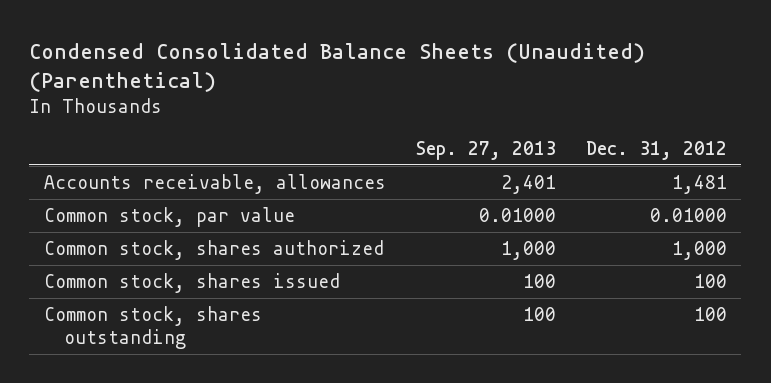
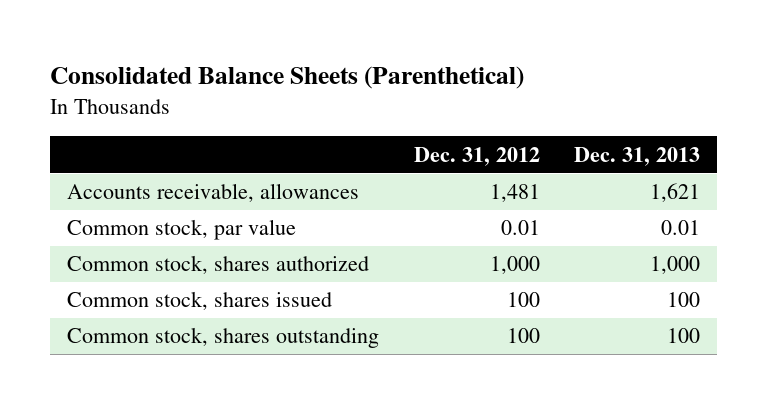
[29,42,646,92] Condensed Consolidated Balance Sheets (Unaudited) (Parenthetical) -> [49,66,524,90] Consolidated Balance Sheets (Parenthetical)
[415,140,556,160] Sep. 27, 2013 -> none
none -> [573,146,700,166] Dec. 31, 2013
[649,207,727,222] 0.01000 -> [500,220,540,236] 0.01

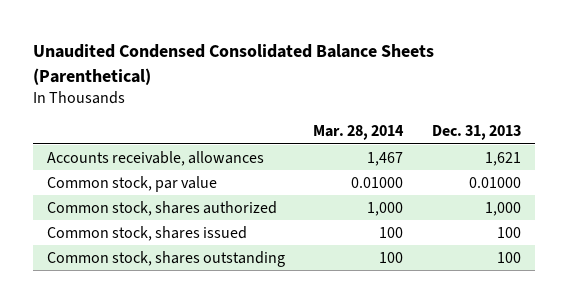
[49,66,524,90] Consolidated Balance Sheets (Parenthetical) -> [32,44,434,85] Unaudited Condensed Consolidated Balance Sheets (Parenthetical)
[413,146,540,166] Dec. 31, 2012 -> none
none -> [313,125,405,141] Mar. 28, 2014
[660,220,700,236] 0.01 -> [468,176,521,188] 0.01000

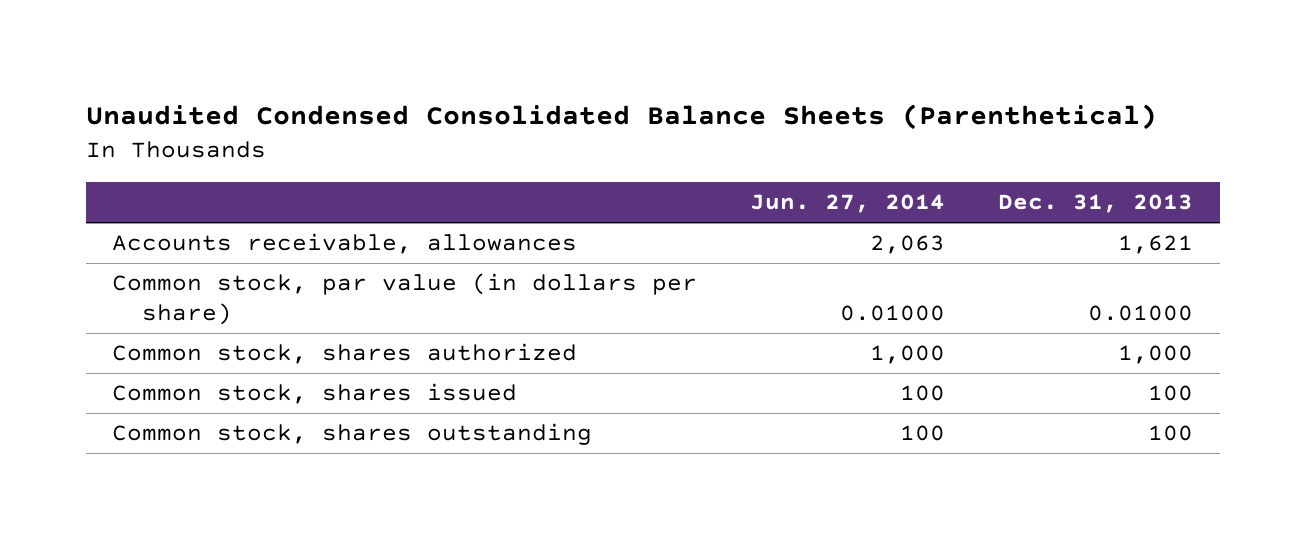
[313,125,405,141] Mar. 28, 2014 -> none
none -> [750,194,946,214] Jun. 27, 2014
[46,175,217,192] Common stock, par value -> [112,273,698,325] Common stock, par value (in dollars per share)

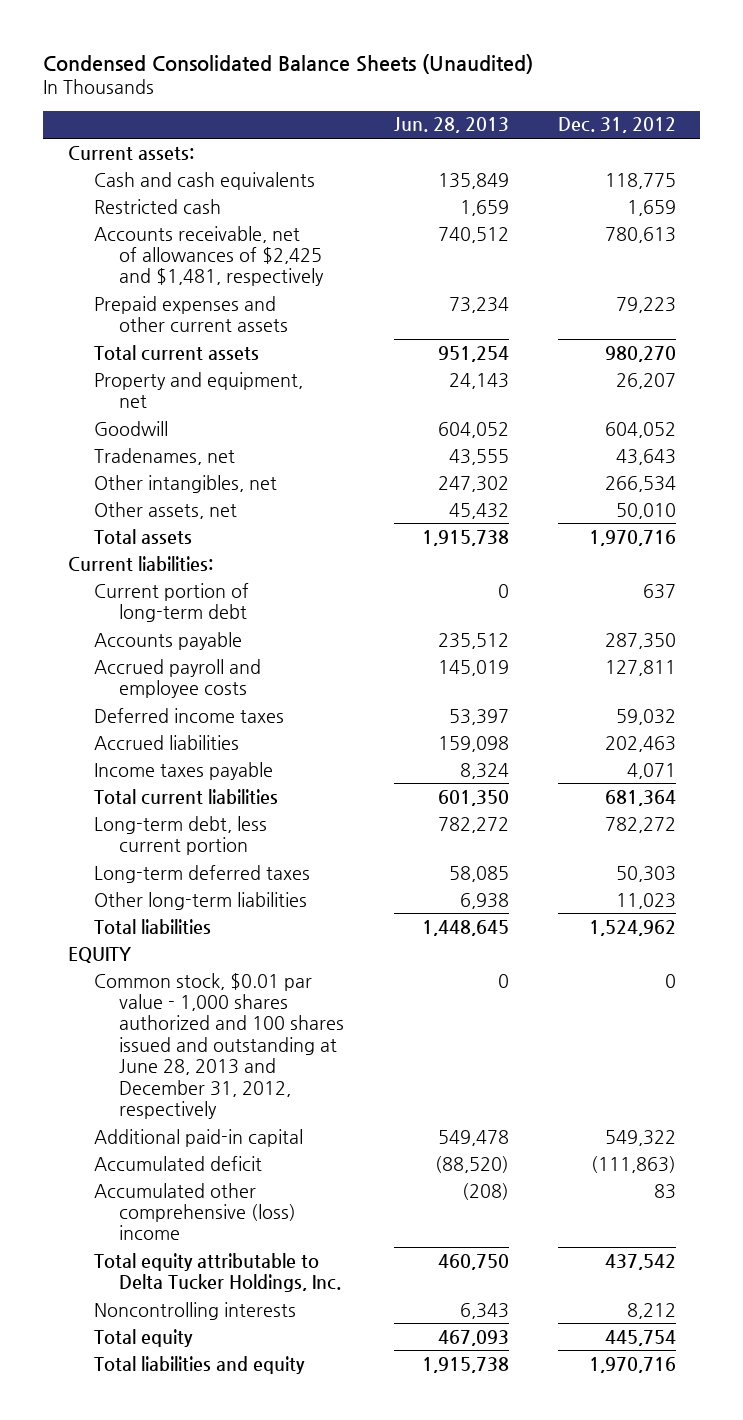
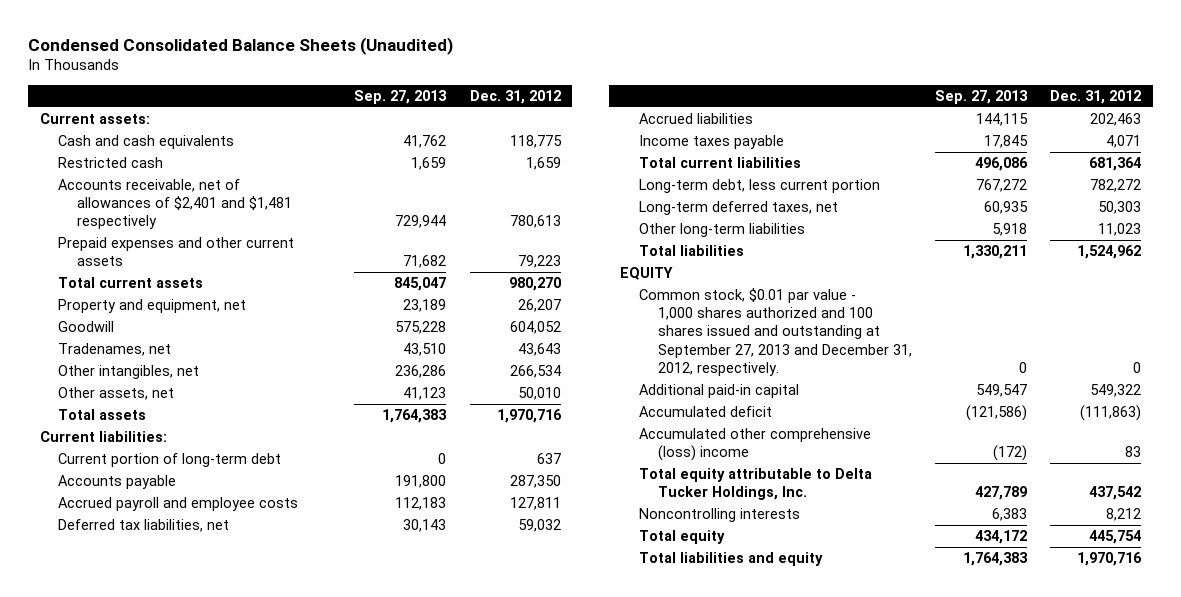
[393,117,509,134] Jun. 28, 2013 -> none
none -> [354,90,448,105] Sep. 27, 2013
[93,225,325,287] Accounts receivable, net of allowances of $2,425 and $1,481, respectively -> [58,179,293,230] Accounts receivable, net of allowances of $2,401 and $1,481 respectively
[93,707,284,723] Deferred income taxes -> [58,519,230,533] Deferred tax liabilities, net
[93,864,310,883] Long-term deferred taxes -> [639,201,839,216] Long-term deferred taxes, net
[93,972,345,1119] Common stock, $0.01 par value - 1,000 shares authorized and 100 shares issued and outstanding at June 28, 2013 and December 31, 2012, respectively -> [639,288,912,376] Common stock, $0.01 par value - 1,000 shares authorized and 100 shares issued and outstanding at September 27, 2013 and December 31, 2012, respectively.

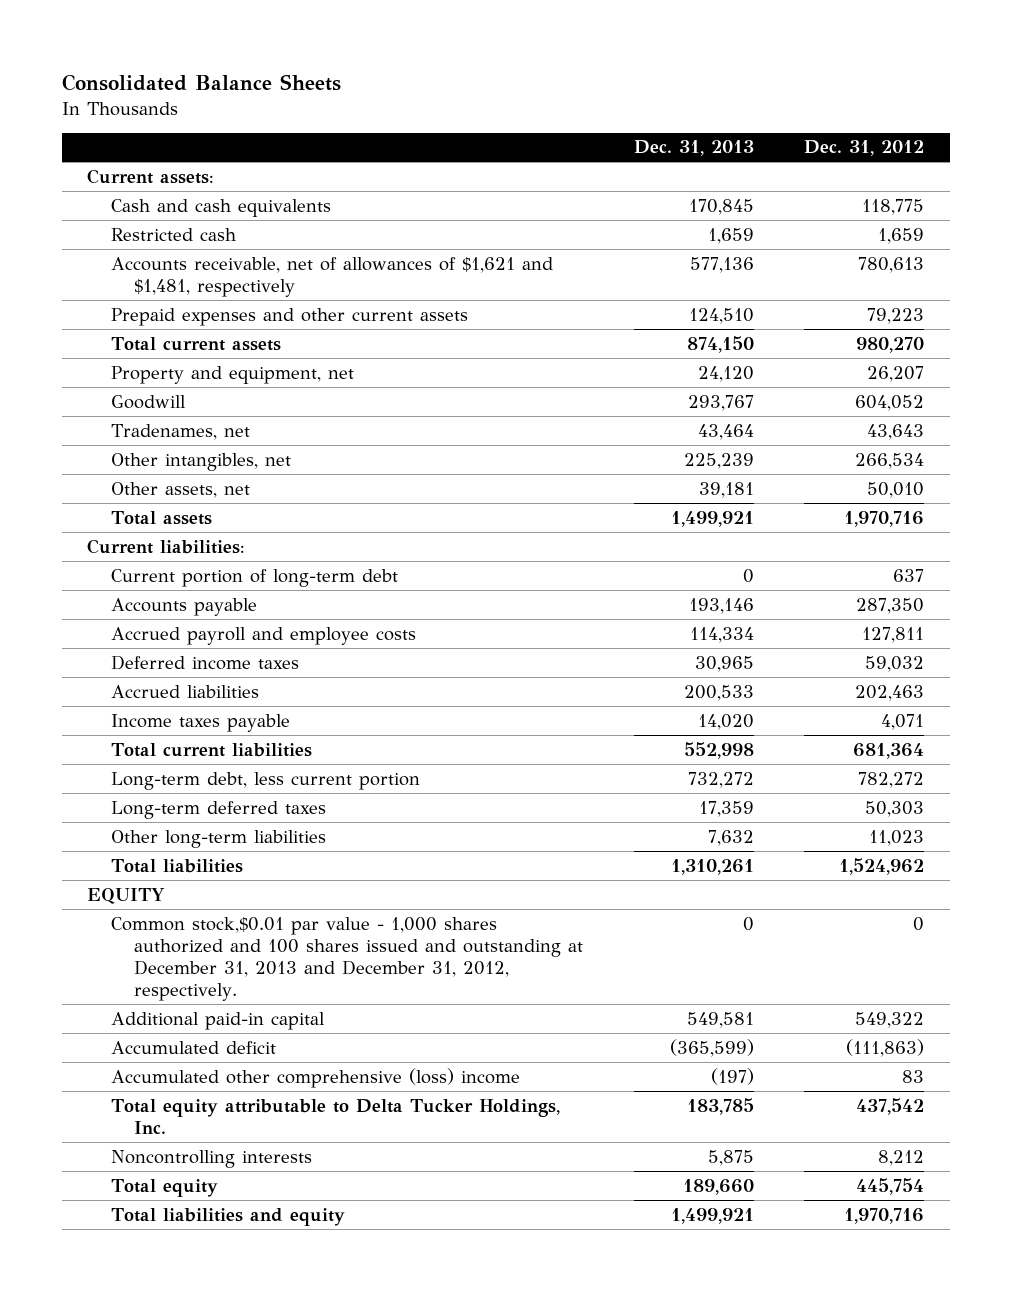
[27,36,453,55] Condensed Consolidated Balance Sheets (Unaudited) -> [61,73,341,91] Consolidated Balance Sheets
[354,90,448,105] Sep. 27, 2013 -> none
none -> [633,140,754,157] Dec. 31, 2013
[58,179,293,230] Accounts receivable, net of allowances of $2,401 and $1,481 respectively -> [110,256,553,297] Accounts receivable, net of allowances of $1,621 and $1,481, respectively
[58,519,230,533] Deferred tax liabilities, net -> [110,654,299,670] Deferred income taxes
[639,201,839,216] Long-term deferred taxes, net -> [110,800,326,819] Long-term deferred taxes
[639,288,912,376] Common stock, $0.01 par value - 1,000 shares authorized and 100 shares issued and outstanding at September 27, 2013 and December 31, 2012, respectively. -> [110,916,584,1001] Common stock,$0.01 par value - 1,000 shares authorized and 100 shares issued and outstanding at December 31, 2013 and December 31, 2012, respectively.

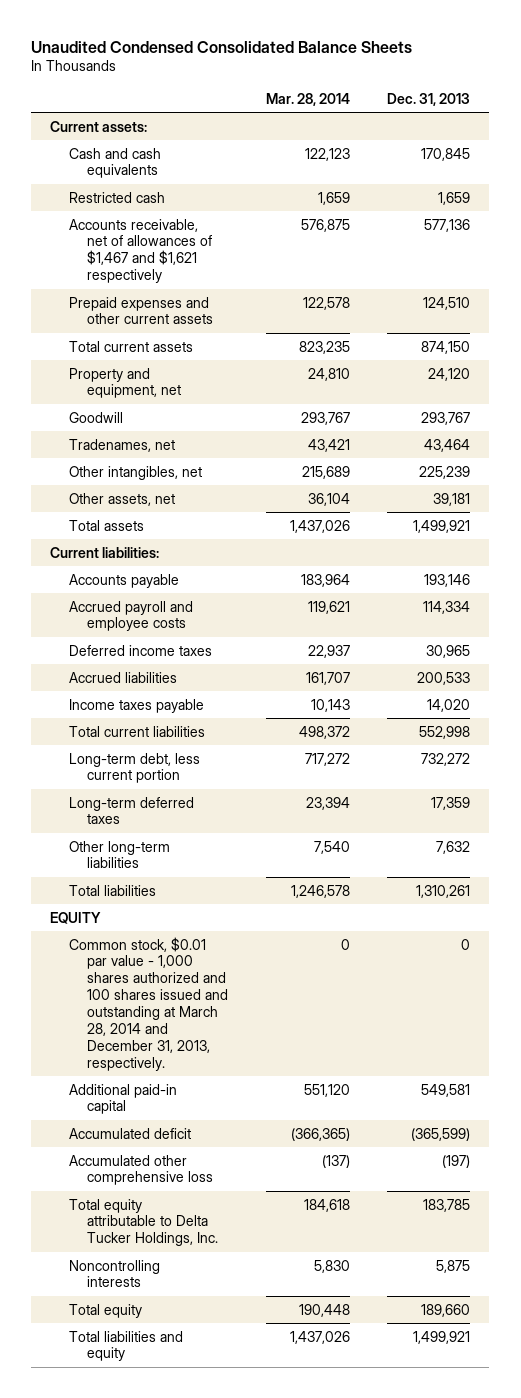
[61,73,341,91] Consolidated Balance Sheets -> [31,40,413,53] Unaudited Condensed Consolidated Balance Sheets
[804,140,925,157] Dec. 31, 2012 -> none
none -> [265,92,350,106] Mar. 28, 2014
[110,256,553,297] Accounts receivable, net of allowances of $1,621 and $1,481, respectively -> [68,218,213,284] Accounts receivable, net of allowances of $1,467 and $1,621 respectively
[110,568,398,587] Current portion of long-term debt -> none
[110,916,584,1001] Common stock,$0.01 par value - 1,000 shares authorized and 100 shares issued and outstanding at December 31, 2013 and December 31, 2012, respectively. -> [68,936,229,1071] Common stock, $0.01 par value - 1,000 shares authorized and 100 shares issued and outstanding at March 28, 2014 and December 31, 2013, respectively.
[110,1067,520,1088] Accumulated other comprehensive (loss) income -> [68,1154,214,1186] Accumulated other comprehensive loss

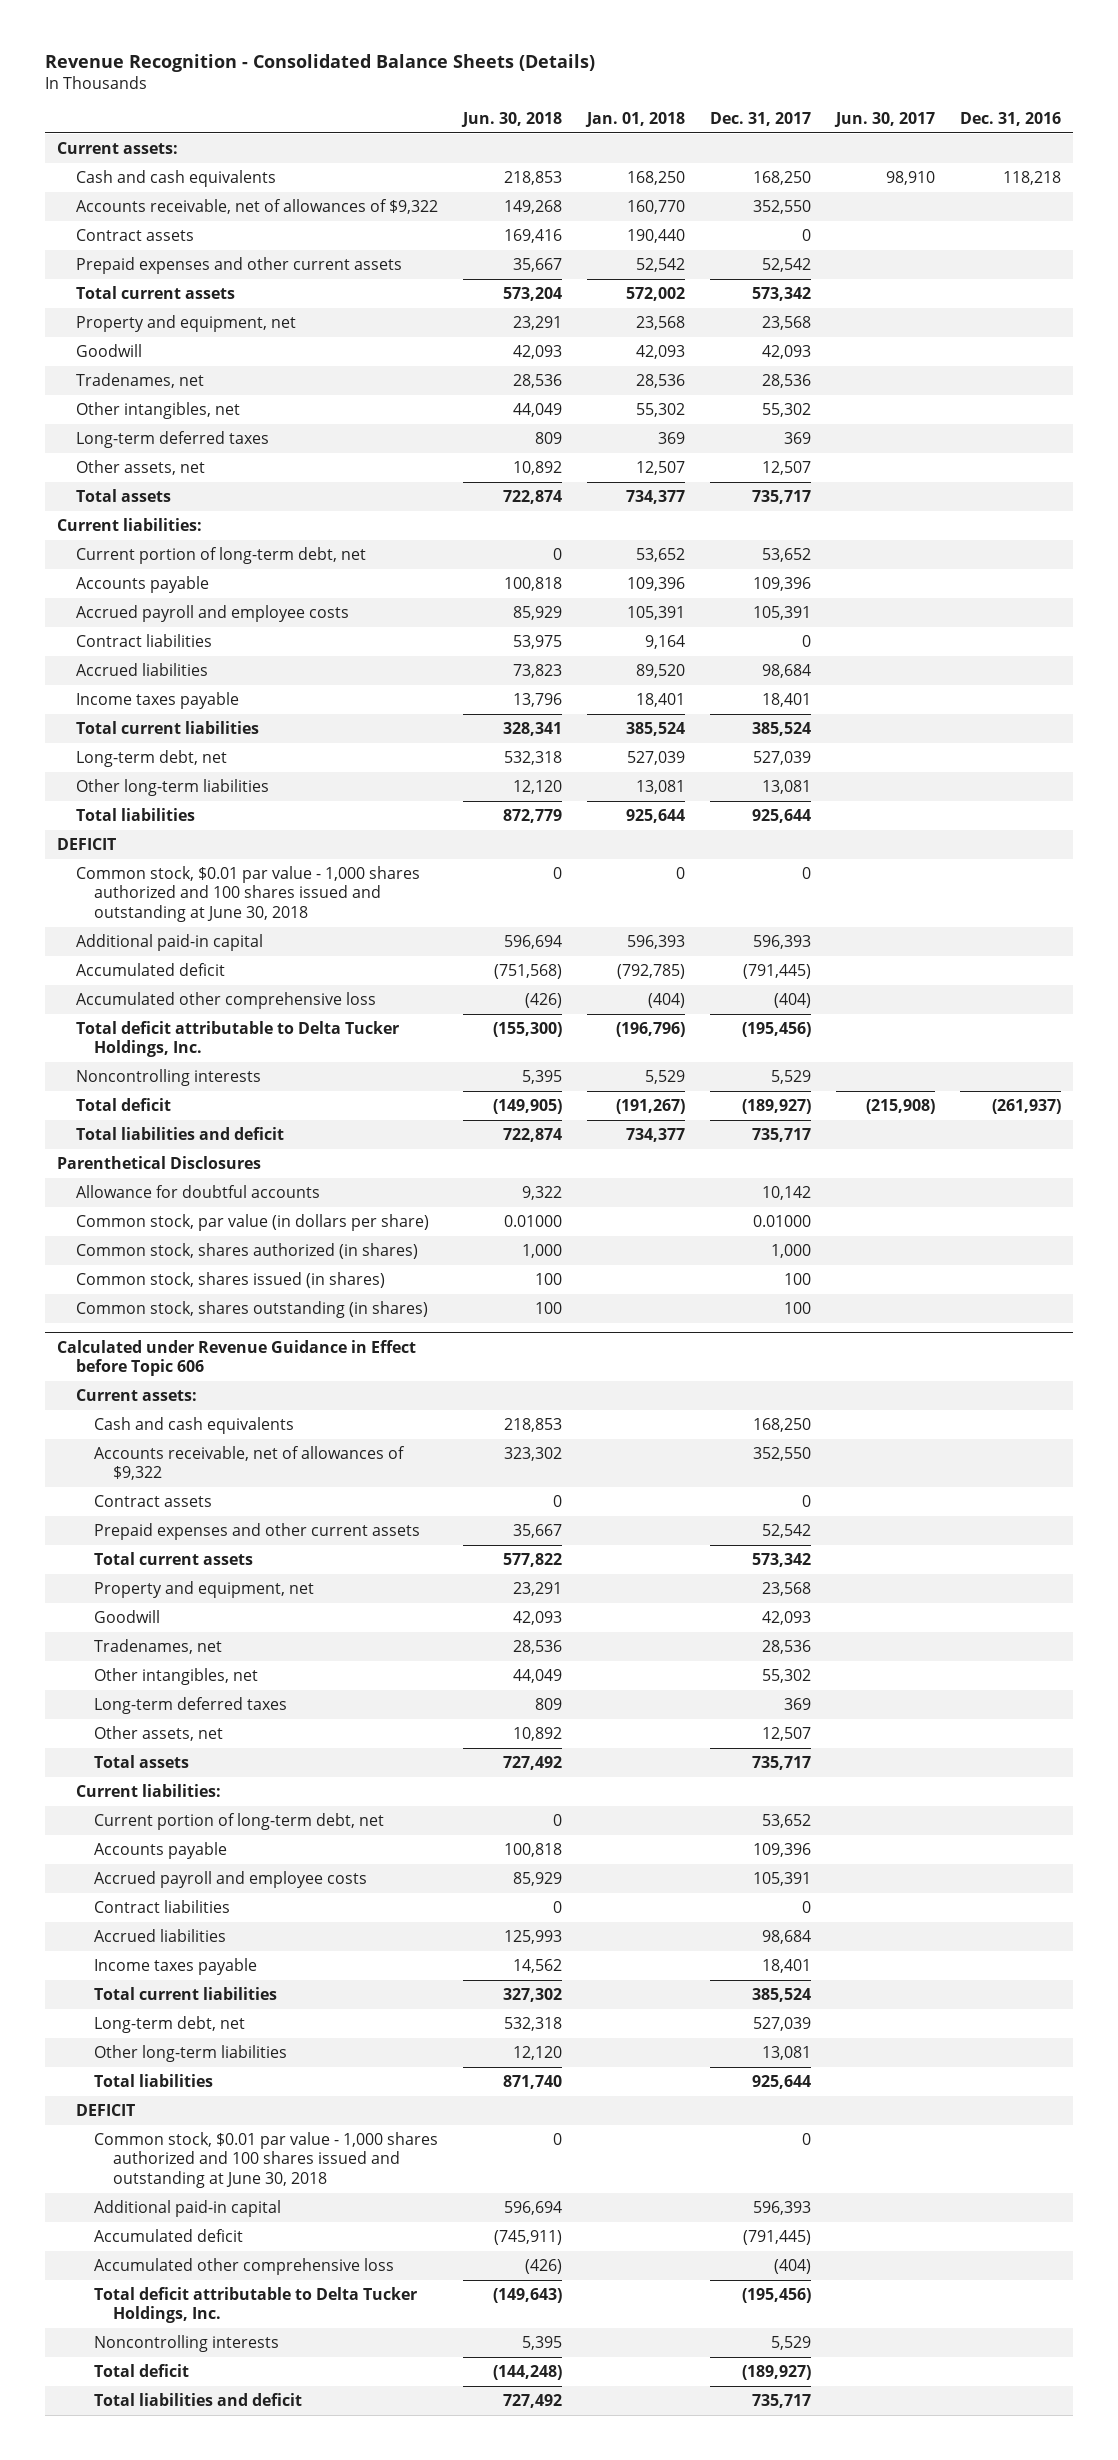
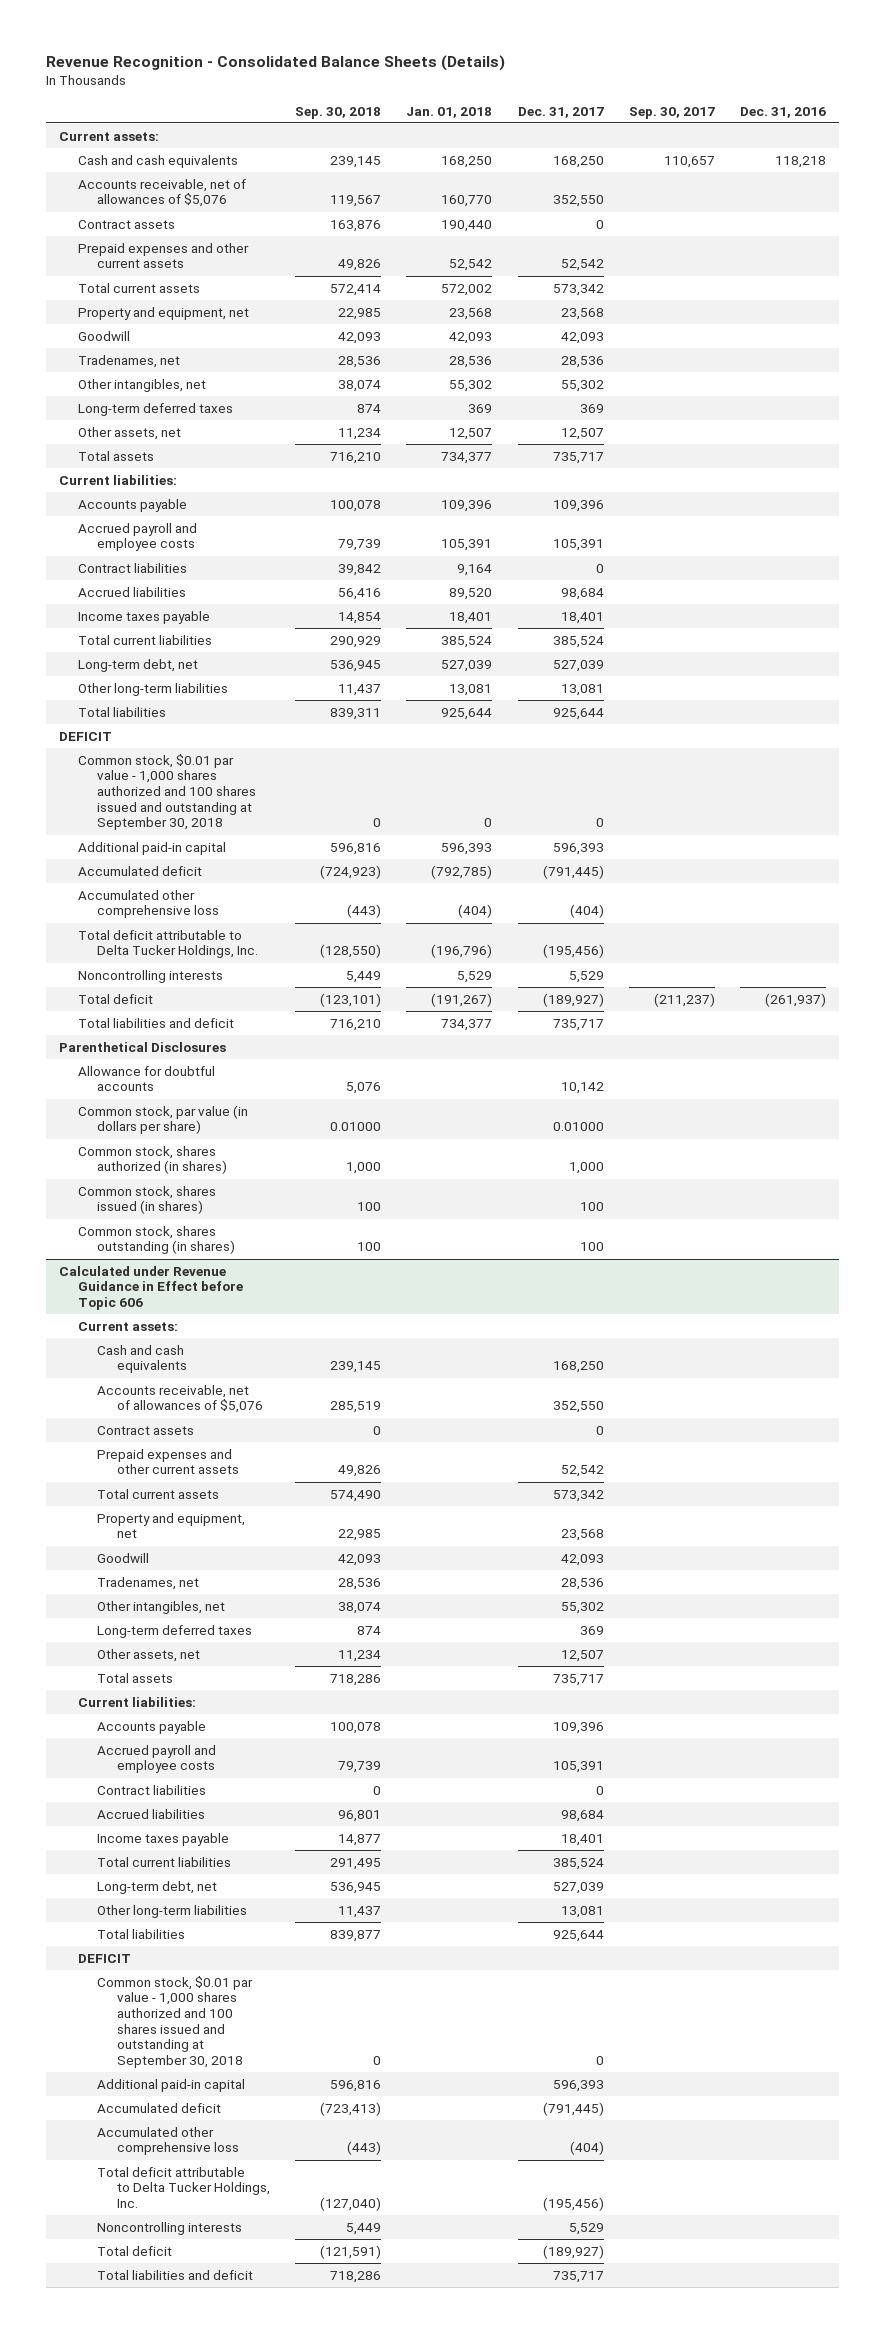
[461,111,563,127] Jun. 30, 2018 -> none
[834,111,936,127] Jun. 30, 2017 -> none
none -> [294,106,381,119] Sep. 30, 2018
none -> [628,106,715,119] Sep. 30, 2017
[75,198,438,214] Accounts receivable, net of allowances of $9,322 -> [78,178,247,208] Accounts receivable, net of allowances of $5,076
[75,546,366,564] Current portion of long-term debt, net -> none
[75,865,420,923] Common stock, $0.01 par value - 1,000 shares authorized and 100 shares issued and outstanding at June 30, 2018 -> [78,753,257,831] Common stock, $0.01 par value - 1,000 shares authorized and 100 shares issued and outstanding at September 30, 2018
[94,1445,406,1481] Accounts receivable, net of allowances of $9,322 -> [97,1384,263,1414] Accounts receivable, net of allowances of $5,076
[94,1812,385,1830] Current portion of long-term debt, net -> none
[94,2131,439,2189] Common stock, $0.01 par value - 1,000 shares authorized and 100 shares issued and outstanding at June 30, 2018 -> [97,1975,254,2069] Common stock, $0.01 par value - 1,000 shares authorized and 100 shares issued and outstanding at September 30, 2018

